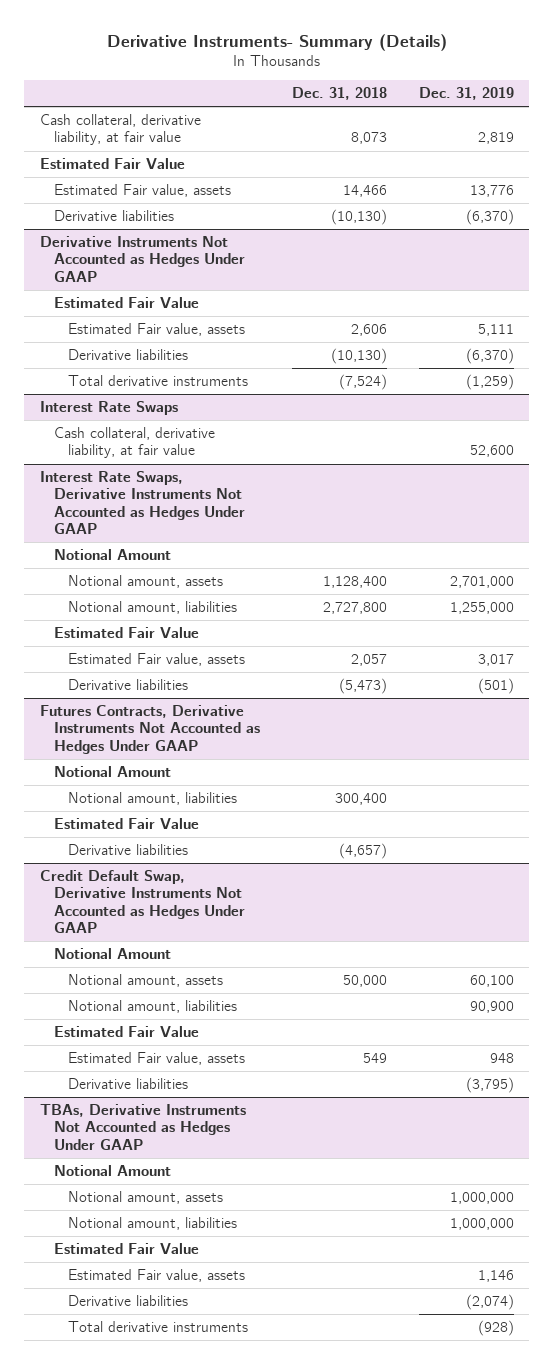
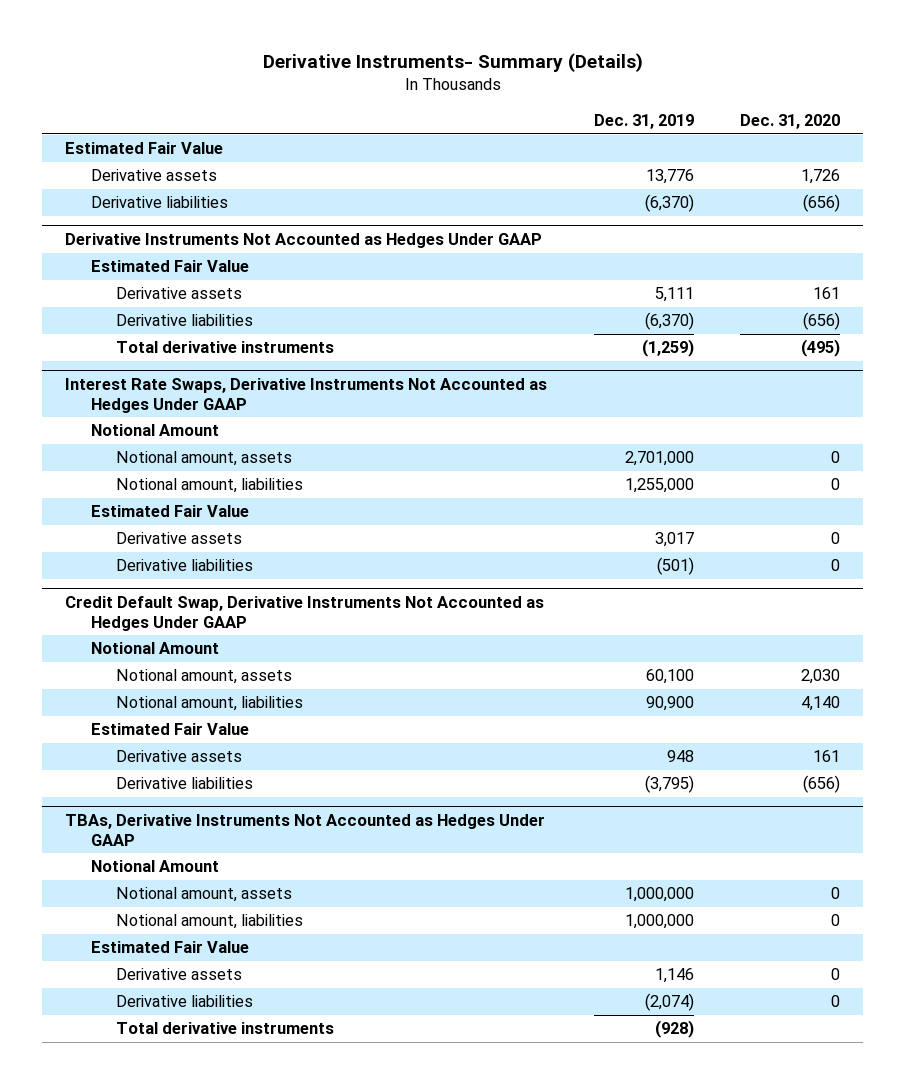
[291,87,387,101] Dec. 31, 2018 -> none
none -> [739,114,840,130] Dec. 31, 2020
[40,114,202,146] Cash collateral, derivative liability, at fair value -> none
[54,184,232,198] Estimated Fair value, assets -> [90,169,217,182] Derivative assets
[68,323,246,337] Estimated Fair value, assets -> [115,287,242,300] Derivative assets
[40,401,179,416] Interest Rate Swaps -> none
[54,427,216,459] Cash collateral, derivative liability, at fair value -> none
[68,653,246,667] Estimated Fair value, assets -> [115,532,242,545] Derivative assets
[40,705,261,754] Futures Contracts, Derivative Instruments Not Accounted as Hedges Under GAAP -> none
[54,766,172,778] Notional Amount -> none
[68,792,238,806] Notional amount, liabilities -> none
[54,818,200,830] Estimated Fair Value -> none
[68,844,189,856] Derivative liabilities -> none
[68,1052,246,1066] Estimated Fair value, assets -> [115,750,242,763] Derivative assets
[68,1269,246,1283] Estimated Fair value, assets -> [115,968,242,981] Derivative assets

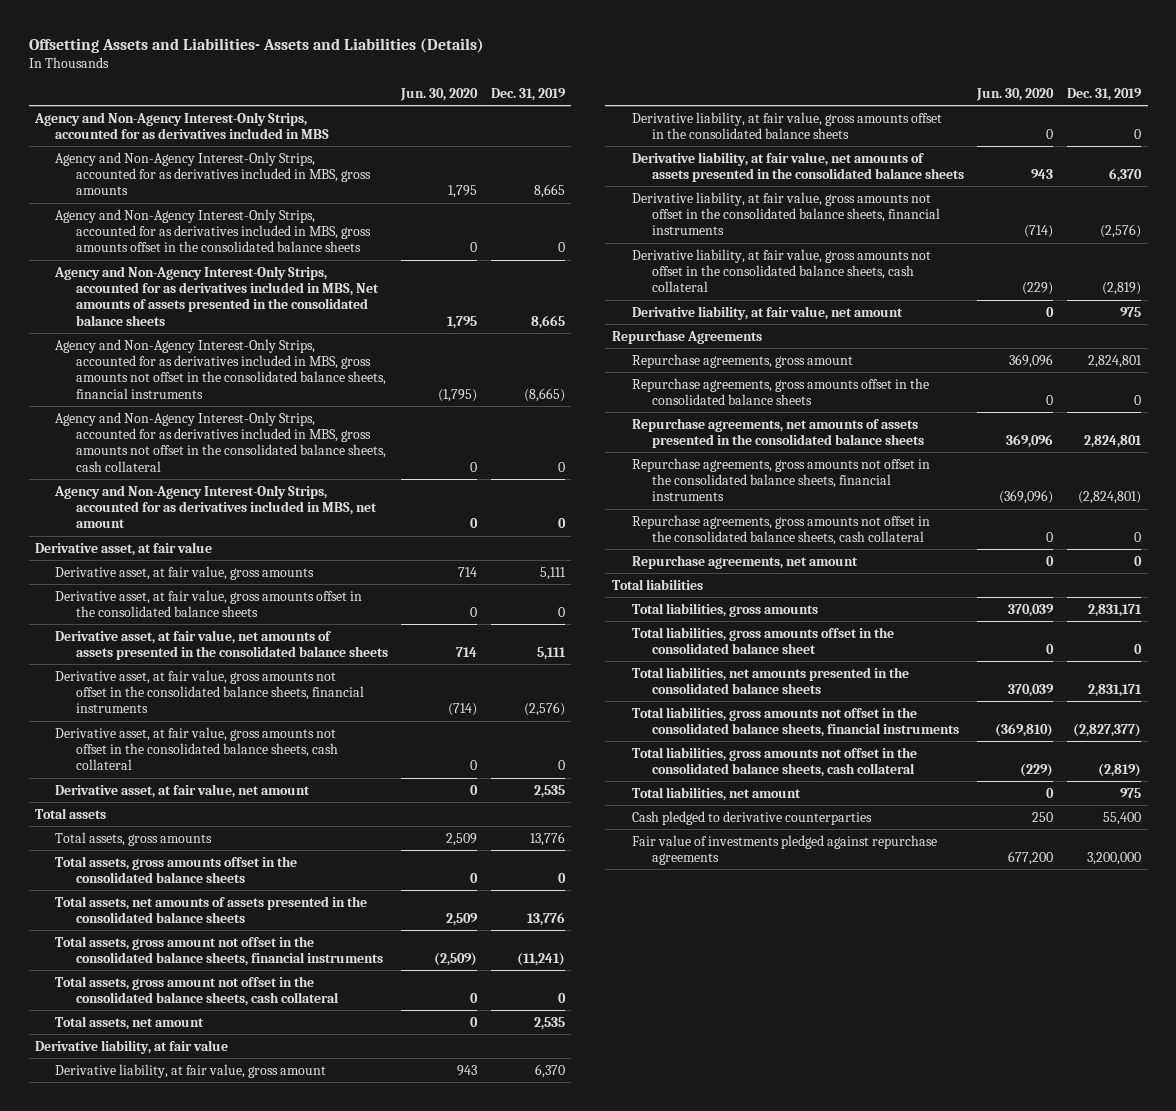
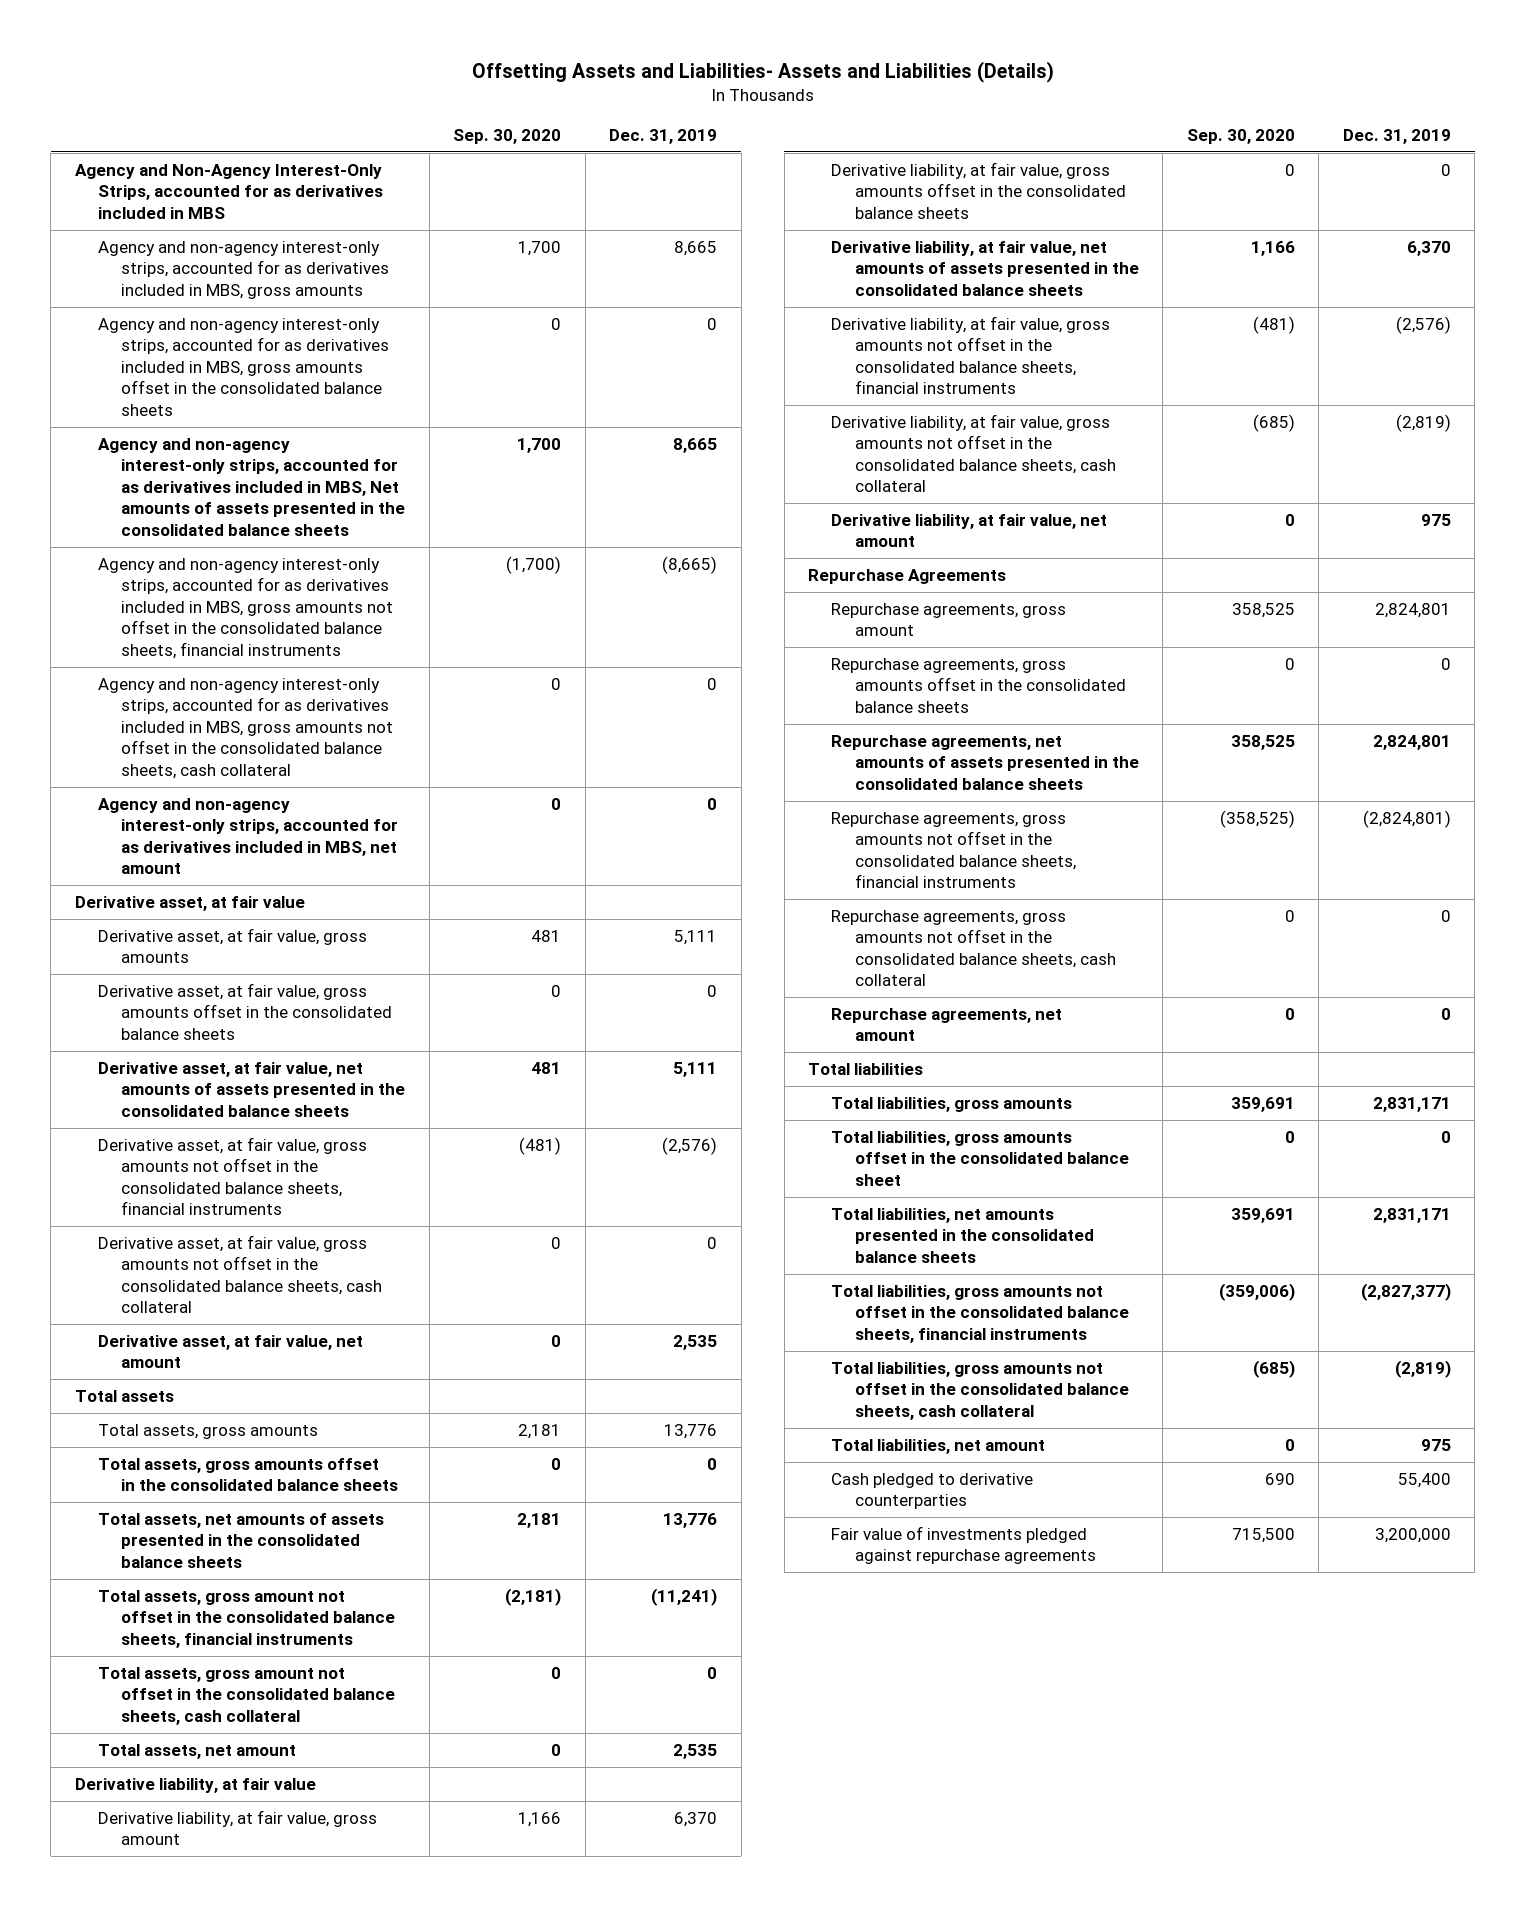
[400,87,479,101] Jun. 30, 2020 -> none
none -> [453,128,562,144] Sep. 30, 2020
[55,151,371,196] Agency and Non-Agency Interest-Only Strips, accounted for as derivatives included in MBS, gross amounts -> [98,241,390,299] Agency and non-agency interest-only strips, accounted for as derivatives included in MBS, gross amounts
[55,208,371,253] Agency and Non-Agency Interest-Only Strips, accounted for as derivatives included in MBS, gross amounts offset in the consolidated balance sheets -> [98,318,390,416] Agency and non-agency interest-only strips, accounted for as derivatives included in MBS, gross amounts offset in the consolidated balance sheets
[54,265,379,326] Agency and Non-Agency Interest-Only Strips, accounted for as derivatives included in MBS, Net amounts of assets presented in the consolidated balance sheets -> [98,438,406,536] Agency and non-agency interest-only strips, accounted for as derivatives included in MBS, Net amounts of assets presented in the consolidated balance sheets
[55,338,386,399] Agency and Non-Agency Interest-Only Strips, accounted for as derivatives included in MBS, gross amounts not offset in the consolidated balance sheets, financial instruments -> [98,558,394,659] Agency and non-agency interest-only strips, accounted for as derivatives included in MBS, gross amounts not offset in the consolidated balance sheets, financial instruments
[55,411,386,472] Agency and Non-Agency Interest-Only Strips, accounted for as derivatives included in MBS, gross amounts not offset in the consolidated balance sheets, cash collateral -> [98,678,394,779] Agency and non-agency interest-only strips, accounted for as derivatives included in MBS, gross amounts not offset in the consolidated balance sheets, cash collateral
[54,484,377,529] Agency and Non-Agency Interest-Only Strips, accounted for as derivatives included in MBS, net amount -> [98,798,399,875] Agency and non-agency interest-only strips, accounted for as derivatives included in MBS, net amount

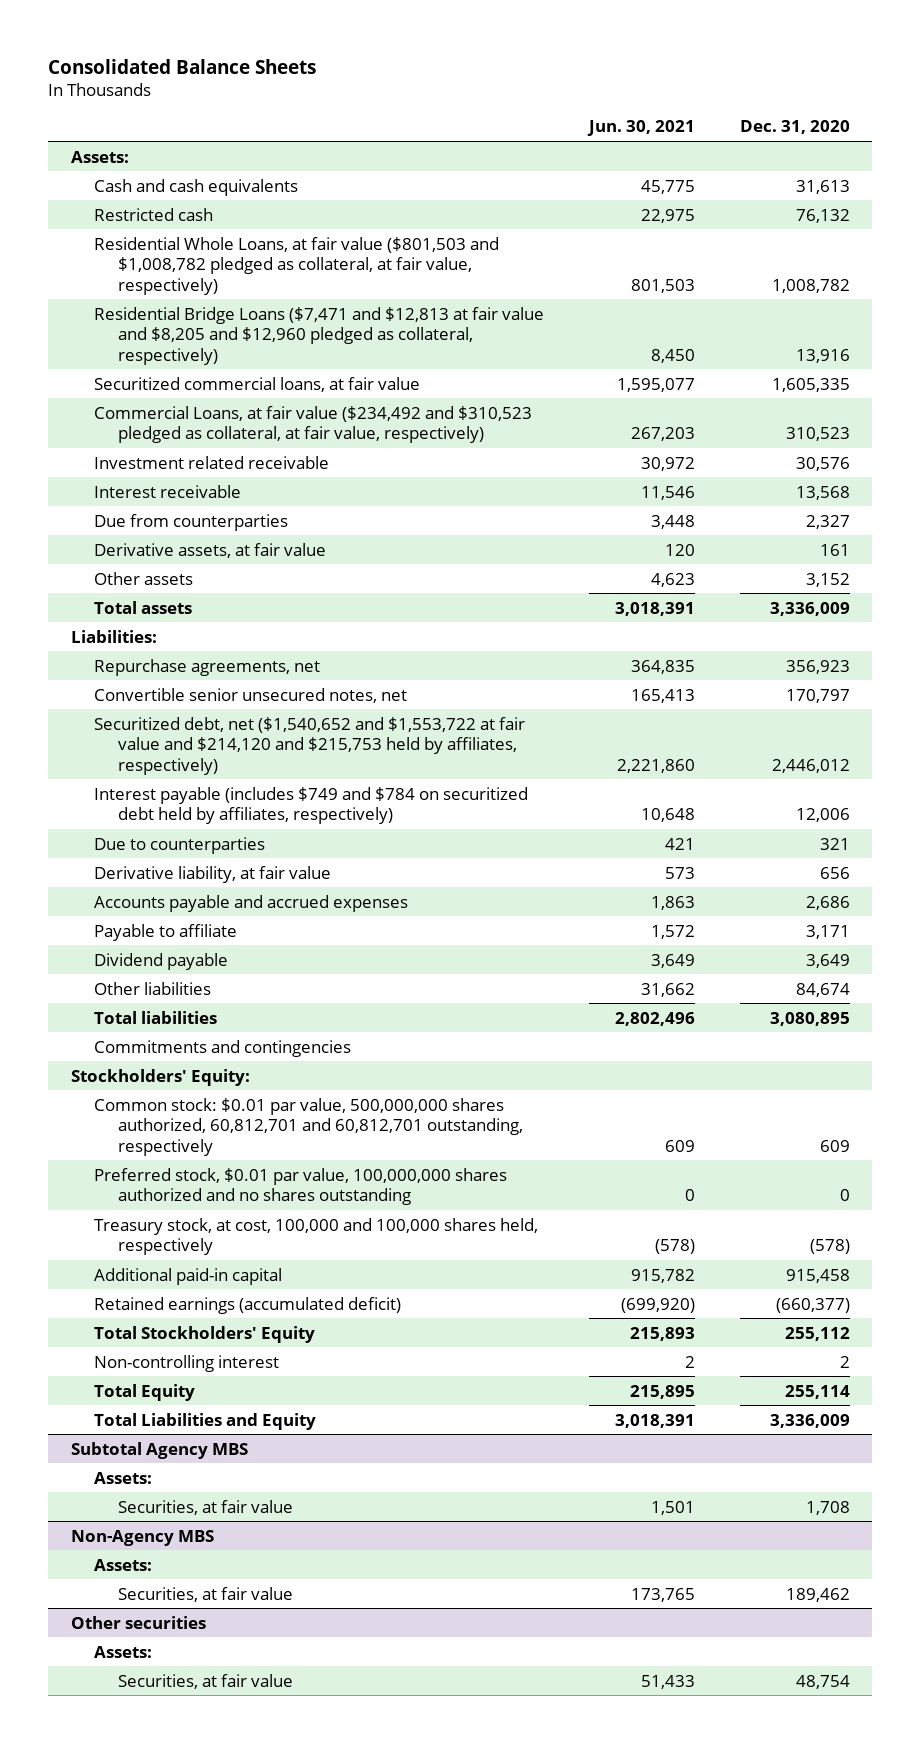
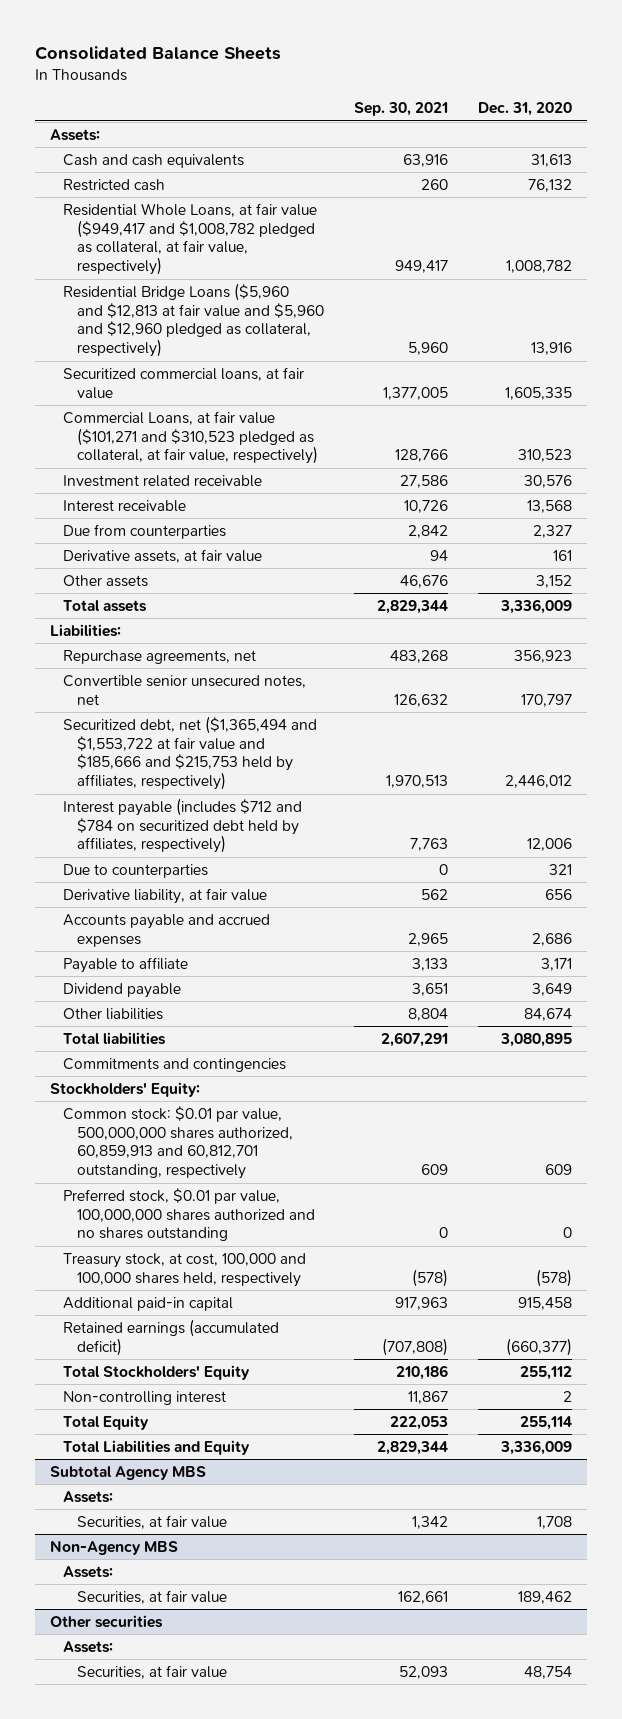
[587,120,696,137] Jun. 30, 2021 -> none
none -> [353,102,448,117] Sep. 30, 2021
[94,236,500,295] Residential Whole Loans, at fair value ($801,503 and $1,008,782 pledged as collateral, at fair value, respectively) -> [63,202,318,276] Residential Whole Loans, at fair value ($949,417 and $1,008,782 pledged as collateral, at fair value, respectively)
[94,306,545,365] Residential Bridge Loans ($7,471 and $12,813 at fair value and $8,205 and $12,960 pledged as collateral, respectively) -> [63,282,325,358] Residential Bridge Loans ($5,960 and $12,813 at fair value and $5,960 and $12,960 pledged as collateral, respectively)
[94,405,533,444] Commercial Loans, at fair value ($234,492 and $310,523 pledged as collateral, at fair value, respectively) -> [63,410,319,465] Commercial Loans, at fair value ($101,271 and $310,523 pledged as collateral, at fair value, respectively)
[94,716,526,775] Securitized debt, net ($1,540,652 and $1,553,722 at fair value and $214,120 and $215,753 held by affiliates, respectively) -> [63,715,318,791] Securitized debt, net ($1,365,494 and $1,553,722 at fair value and $185,666 and $215,753 held by affiliates, respectively)
[94,786,529,825] Interest payable (includes $749 and $784 on securitized debt held by affiliates, respectively) -> [63,797,303,854] Interest payable (includes $712 and $784 on securitized debt held by affiliates, respectively)
[94,1097,524,1156] Common stock: $0.01 par value, 500,000,000 shares authorized, 60,812,701 and 60,812,701 outstanding, respectively -> [63,1105,294,1180] Common stock: $0.01 par value, 500,000,000 shares authorized, 60,859,913 and 60,812,701 outstanding, respectively

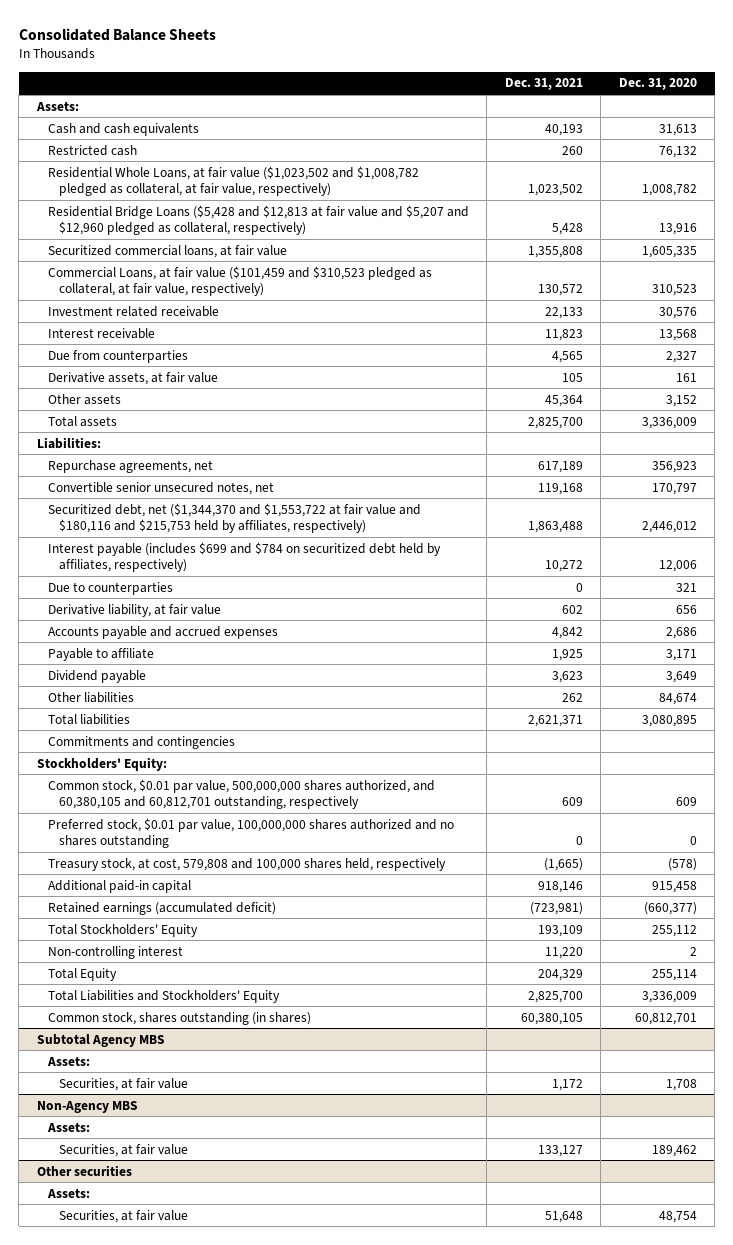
[353,102,448,117] Sep. 30, 2021 -> none
none -> [504,78,583,91] Dec. 31, 2021
[63,202,318,276] Residential Whole Loans, at fair value ($949,417 and $1,008,782 pledged as collateral, at fair value, respectively) -> [47,165,419,197] Residential Whole Loans, at fair value ($1,023,502 and $1,008,782 pledged as collateral, at fair value, respectively)
[63,282,325,358] Residential Bridge Loans ($5,960 and $12,813 at fair value and $5,960 and $12,960 pledged as collateral, respectively) -> [47,204,469,236] Residential Bridge Loans ($5,428 and $12,813 at fair value and $5,207 and $12,960 pledged as collateral, respectively)
[63,410,319,465] Commercial Loans, at fair value ($101,271 and $310,523 pledged as collateral, at fair value, respectively) -> [47,265,432,297] Commercial Loans, at fair value ($101,459 and $310,523 pledged as collateral, at fair value, respectively)
[63,715,318,791] Securitized debt, net ($1,365,494 and $1,553,722 at fair value and $185,666 and $215,753 held by affiliates, respectively) -> [47,502,421,534] Securitized debt, net ($1,344,370 and $1,553,722 at fair value and $180,116 and $215,753 held by affiliates, respectively)
[63,797,303,854] Interest payable (includes $712 and $784 on securitized debt held by affiliates, respectively) -> [47,541,441,573] Interest payable (includes $699 and $784 on securitized debt held by affiliates, respectively)
[63,1105,294,1180] Common stock: $0.01 par value, 500,000,000 shares authorized, 60,859,913 and 60,812,701 outstanding, respectively -> [47,778,435,810] Common stock, $0.01 par value, 500,000,000 shares authorized, and 60,380,105 and 60,812,701 outstanding, respectively
[63,1252,307,1287] Treasury stock, at cost, 100,000 and 100,000 shares held, respectively -> [47,857,446,871] Treasury stock, at cost, 579,808 and 100,000 shares held, respectively
[63,1439,251,1455] Total Liabilities and Equity -> [47,989,280,1003] Total Liabilities and Stockholders' Equity
none -> [47,1011,311,1025] Common stock, shares outstanding (in shares)

